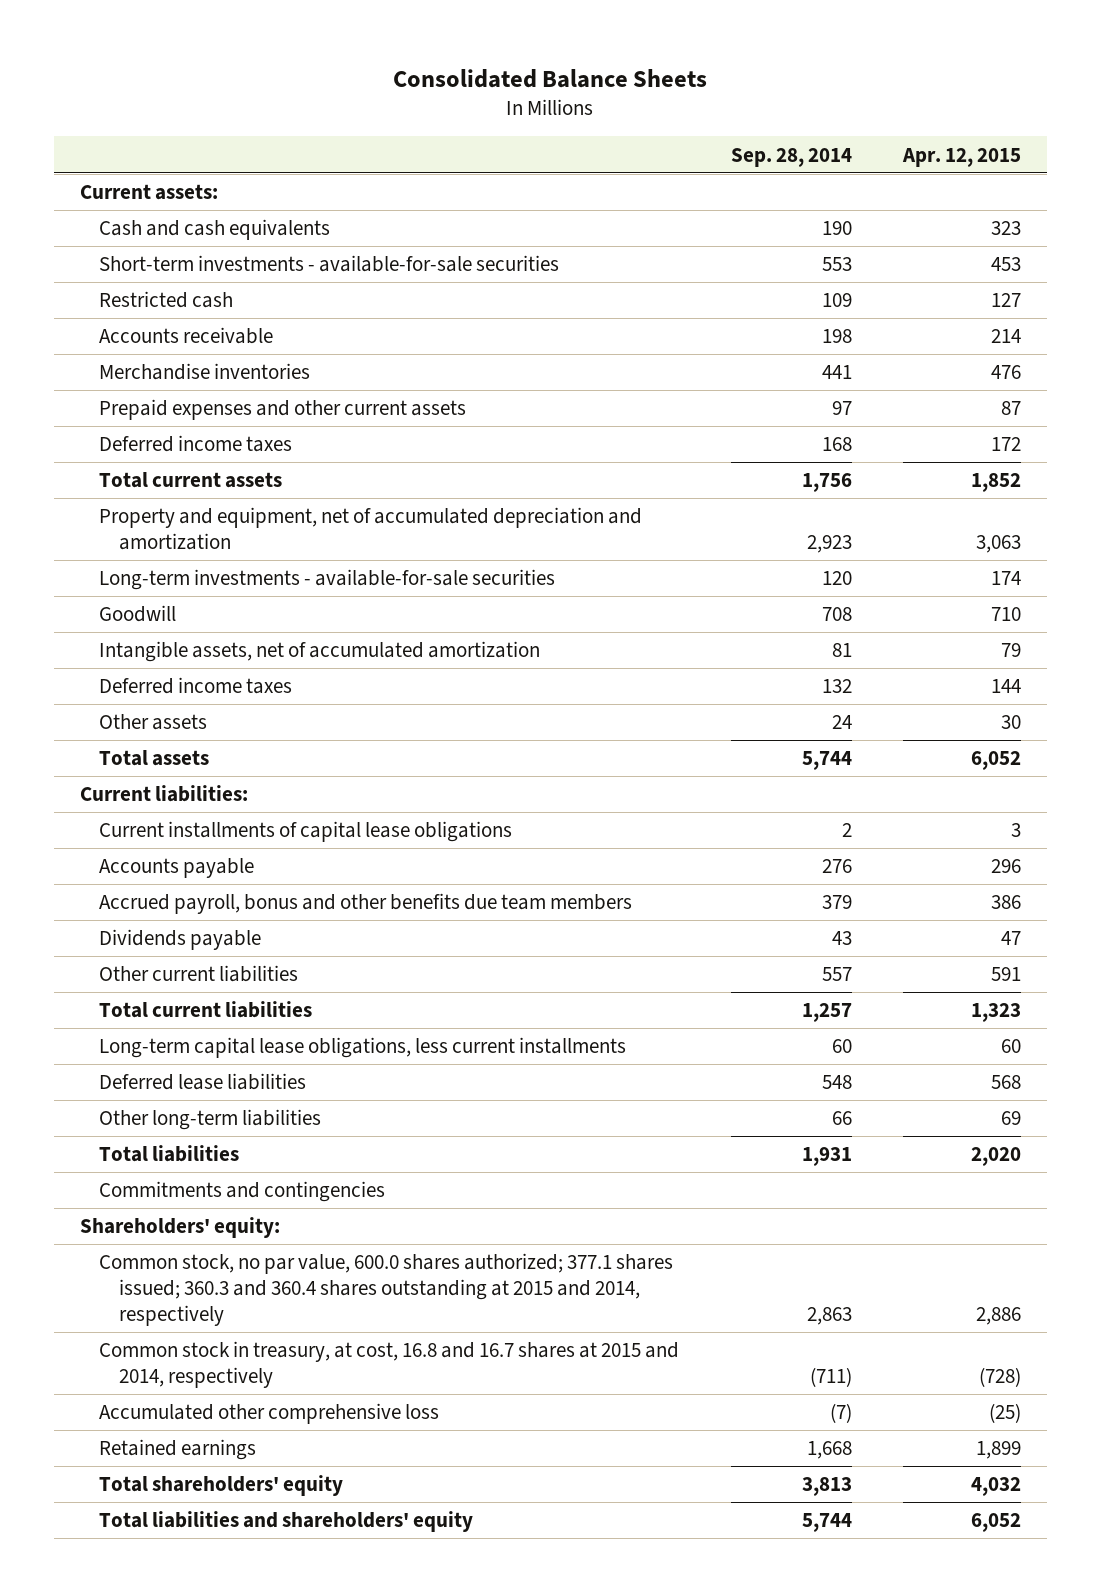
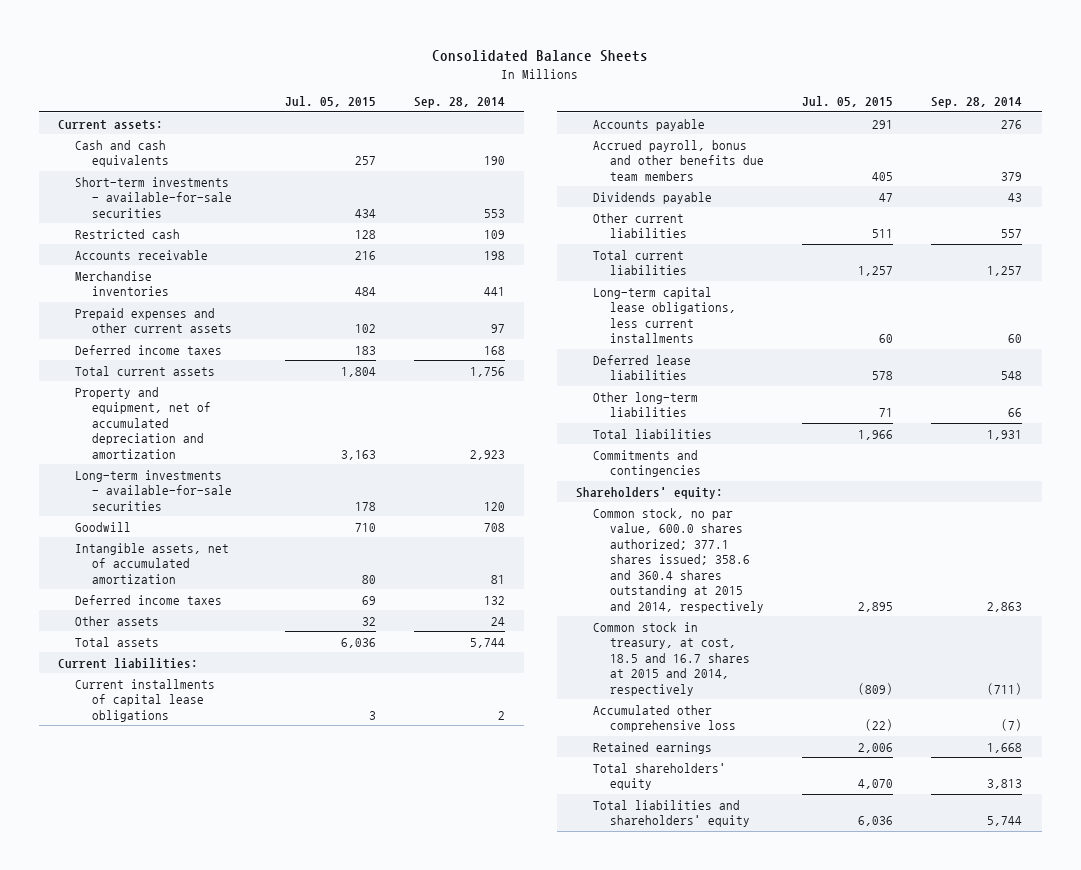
[902,147,1022,167] Apr. 12, 2015 -> none
none -> [284,96,376,108] Jul. 05, 2015
[99,1253,674,1326] Common stock, no par value, 600.0 shares authorized; 377.1 shares issued; 360.3 and 360.4 shares outstanding at 2015 and 2014, respectively -> [593,507,765,613] Common stock, no par value, 600.0 shares authorized; 377.1 shares issued; 358.6 and 360.4 shares outstanding at 2015 and 2014, respectively
[99,1341,680,1388] Common stock in treasury, at cost, 16.8 and 16.7 shares at 2015 and 2014, respectively -> [593,621,751,696] Common stock in treasury, at cost, 18.5 and 16.7 shares at 2015 and 2014, respectively

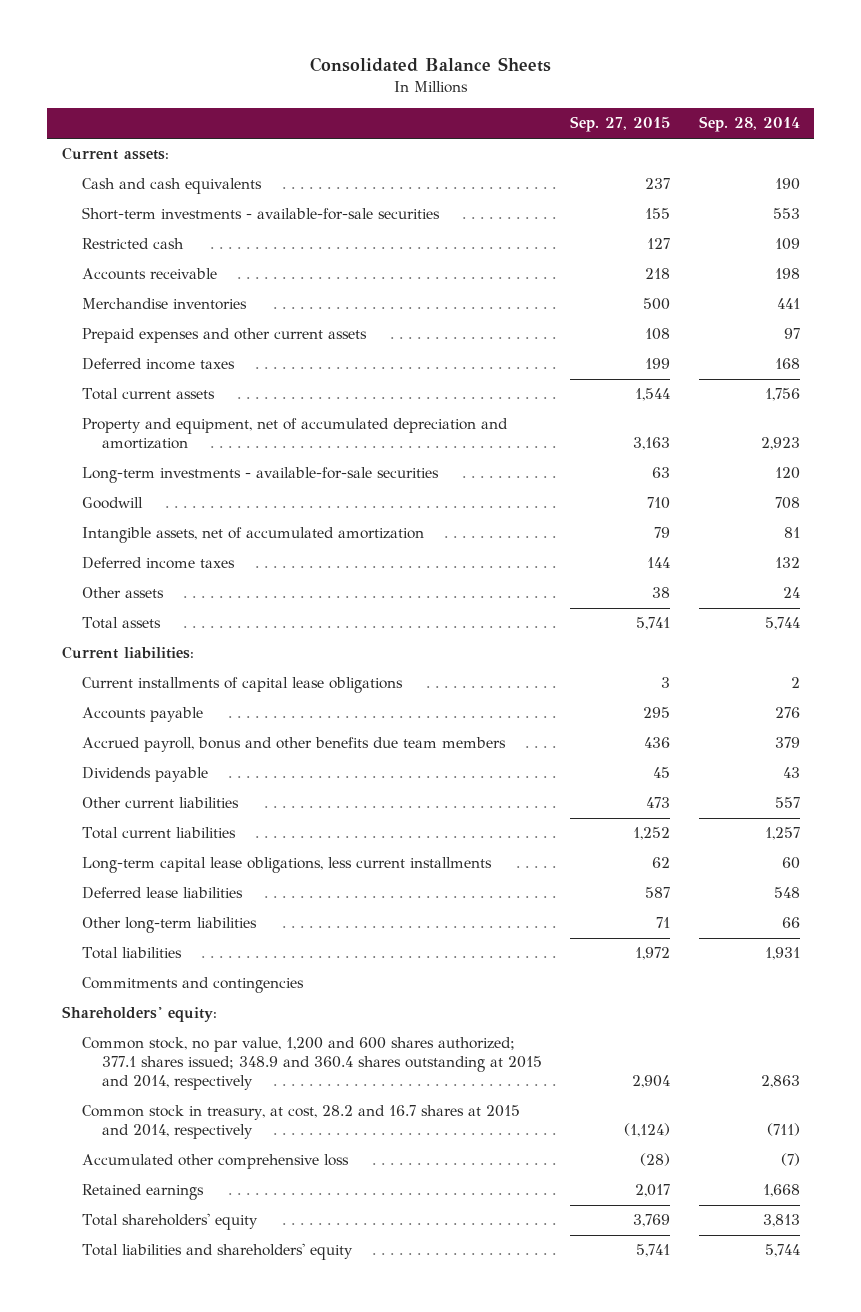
[284,96,376,108] Jul. 05, 2015 -> none
none -> [570,116,671,133] Sep. 27, 2015
[593,507,765,613] Common stock, no par value, 600.0 shares authorized; 377.1 shares issued; 358.6 and 360.4 shares outstanding at 2015 and 2014, respectively -> [81,1037,542,1091] Common stock, no par value, 1,200 and 600 shares authorized; 377.1 shares issued; 348.9 and 360.4 shares outstanding at 2015 and 2014, respectively
[593,621,751,696] Common stock in treasury, at cost, 18.5 and 16.7 shares at 2015 and 2014, respectively -> [81,1105,520,1140] Common stock in treasury, at cost, 28.2 and 16.7 shares at 2015 and 2014, respectively

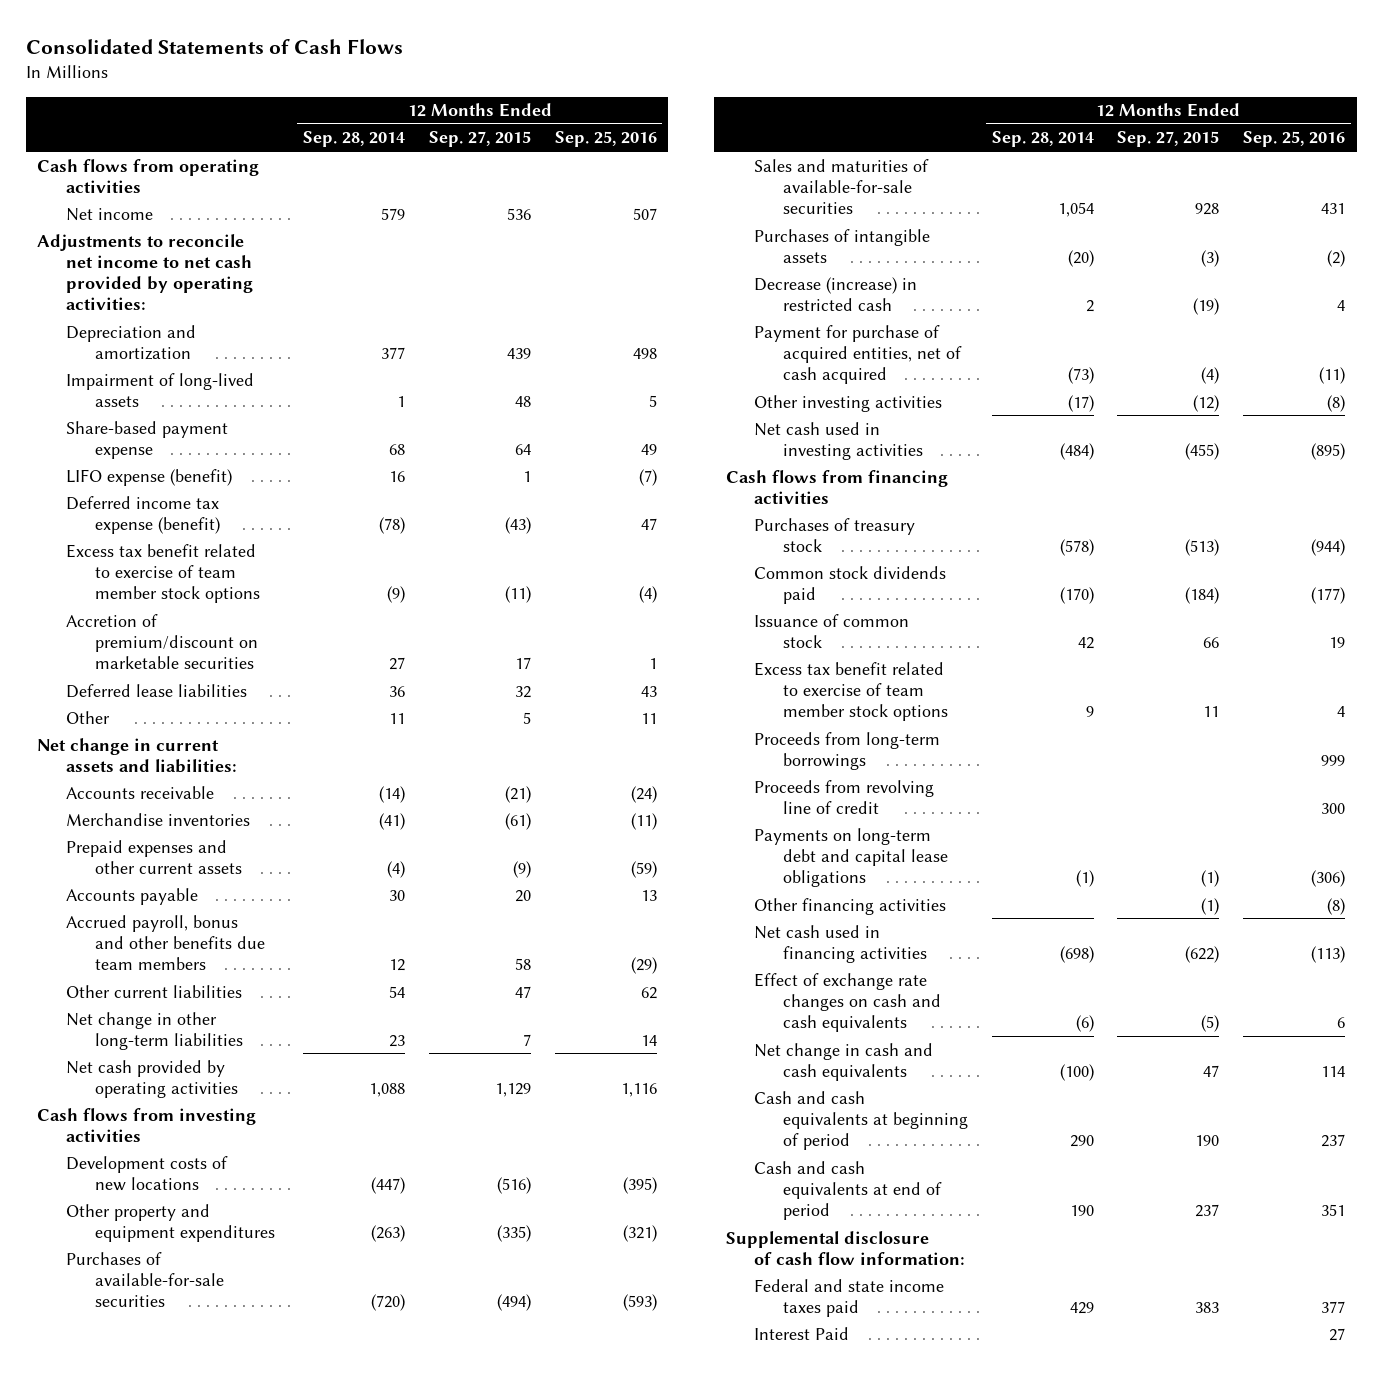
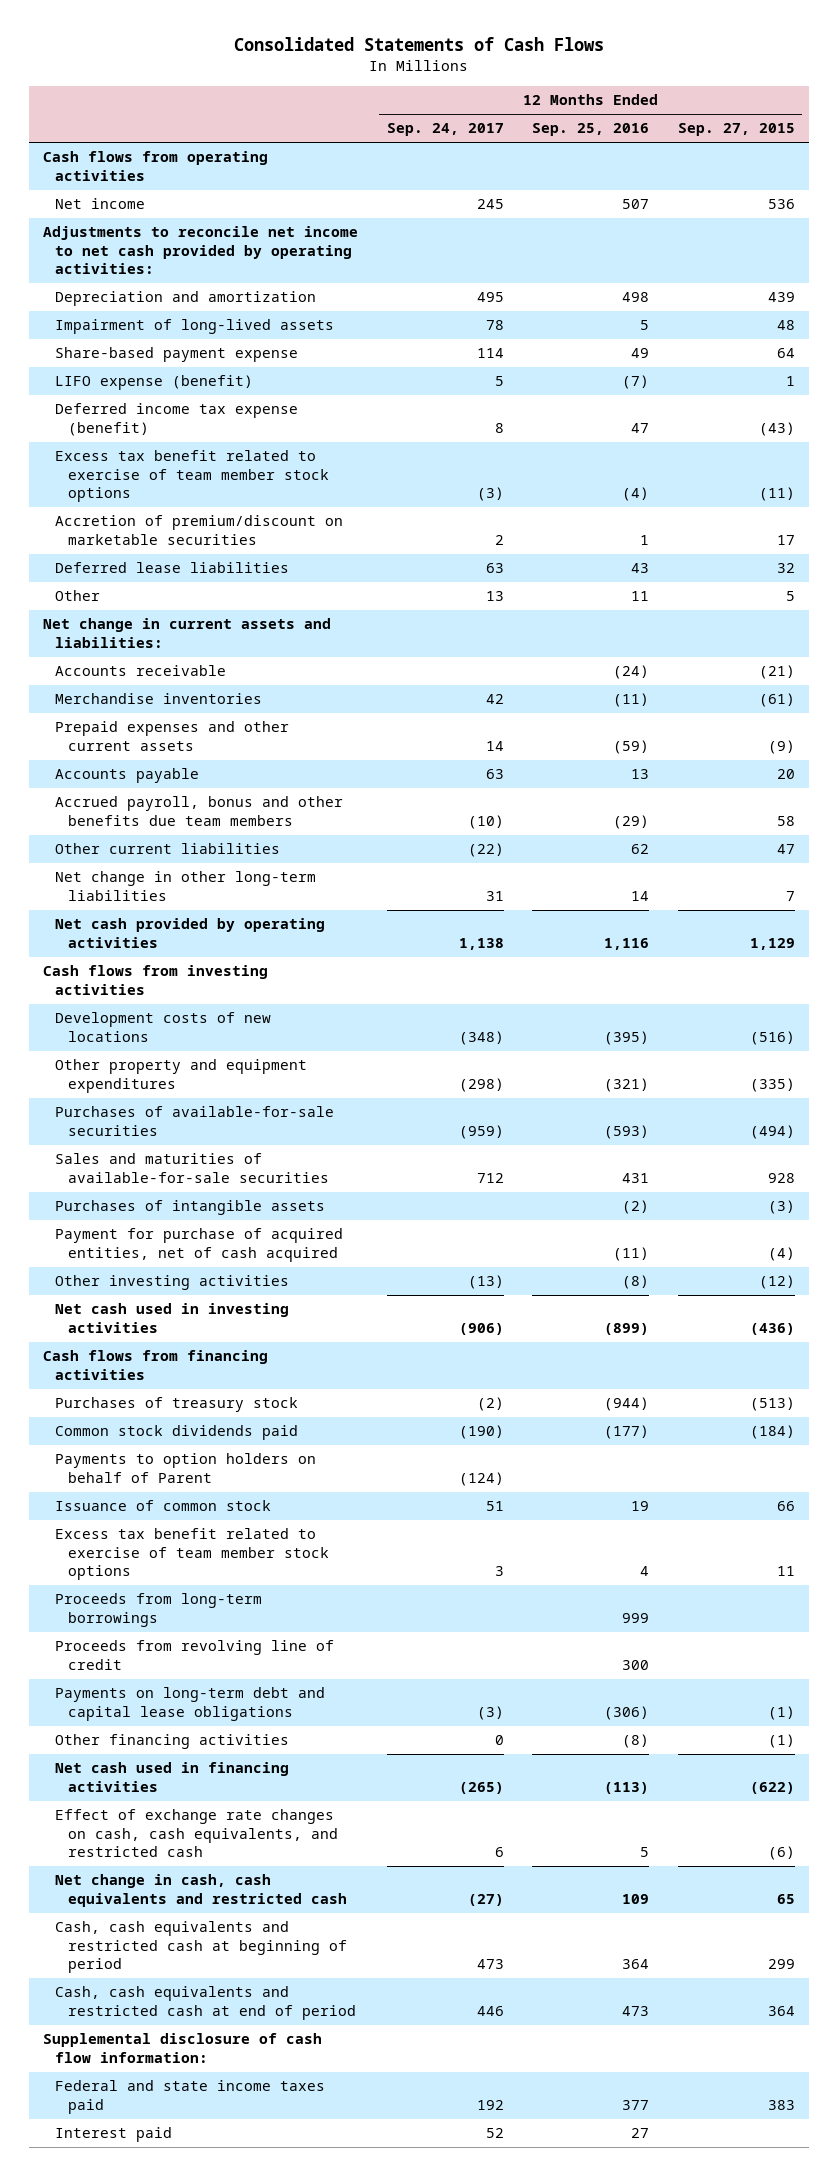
[303,131,406,148] Sep. 28, 2014 -> none
none -> [386,123,504,137] Sep. 24, 2017
[754,276,918,311] Decrease (increase) in restricted cash -> none
[1185,442,1220,460] (455) -> [750,1322,796,1335] (436)
[1310,442,1345,460] (895) -> [604,1322,650,1335] (899)
none -> [55,1453,317,1483] Payments to option holders on behalf of Parent
[754,972,941,1032] Effect of exchange rate changes on cash and cash equivalents -> [55,1809,338,1858] Effect of exchange rate changes on cash, cash equivalents, and restricted cash
[1201,1014,1220,1032] (5) -> [768,1846,796,1861] (6)
[1336,1016,1345,1028] 6 -> [640,1847,650,1858] 5
[754,1042,934,1081] Net change in cash and cash equivalents -> [55,1874,347,1907] Net change in cash, cash equivalents and restricted cash
[1203,1064,1220,1077] 47 -> [777,1893,796,1904] 65
[1320,1065,1345,1077] 114 -> [622,1893,650,1904] 109
[754,1090,968,1150] Cash and cash equivalents at beginning of period -> [55,1921,347,1974] Cash, cash equivalents and restricted cash at beginning of period
[1195,1134,1220,1146] 190 -> [768,1959,796,1970] 299
[1320,1133,1345,1147] 237 -> [622,1959,650,1970] 364
[754,1160,942,1220] Cash and cash equivalents at end of period -> [55,1986,356,2020] Cash, cash equivalents and restricted cash at end of period
[1195,1203,1220,1217] 237 -> [768,2005,796,2016] 364
[1320,1203,1345,1216] 351 -> [622,2005,650,2016] 473
[754,1326,850,1340] Interest Paid -> [55,2127,173,2143] Interest paid

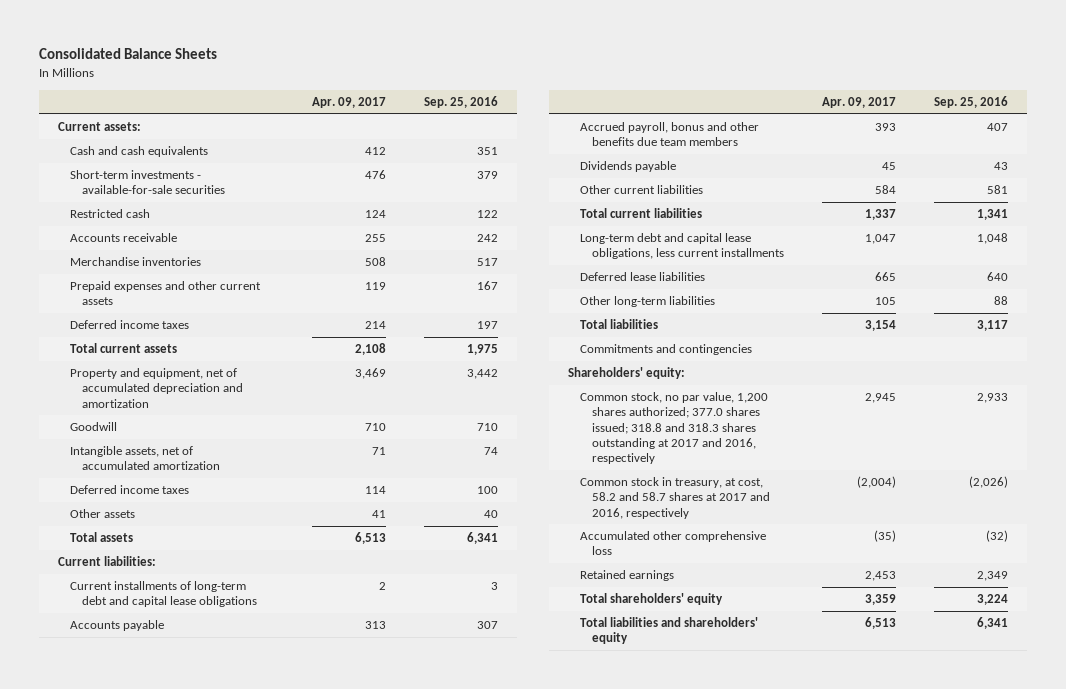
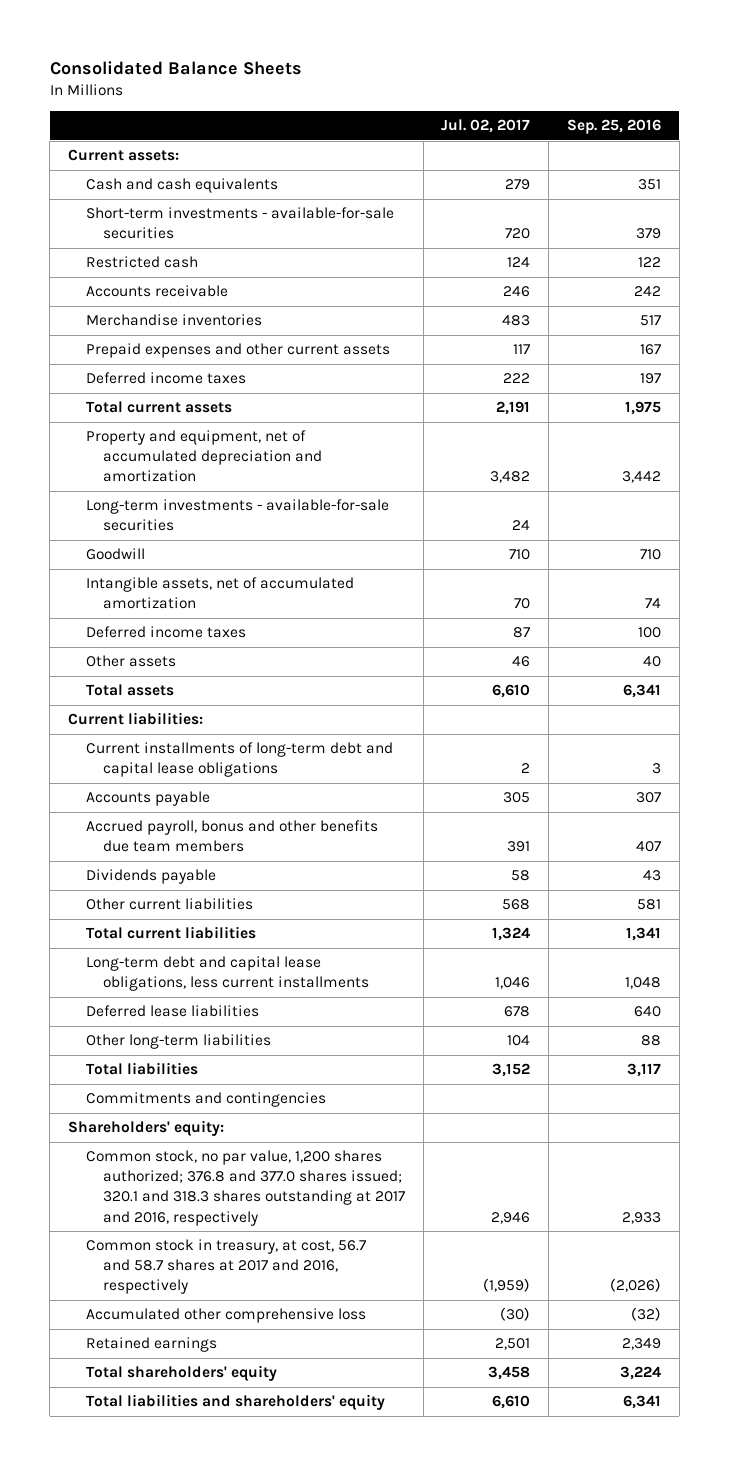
[311,96,386,108] Apr. 09, 2017 -> none
none -> [441,119,531,134] Jul. 02, 2017
none -> [85,499,389,532] Long-term investments - available-for-sale securities
[580,392,769,465] Common stock, no par value, 1,200 shares authorized; 377.0 shares issued; 318.8 and 318.3 shares outstanding at 2017 and 2016, respectively -> [85,1150,406,1226] Common stock, no par value, 1,200 shares authorized; 376.8 and 377.0 shares issued; 320.1 and 318.3 shares outstanding at 2017 and 2016, respectively
[580,477,770,519] Common stock in treasury, at cost, 58.2 and 58.7 shares at 2017 and 2016, respectively -> [85,1239,366,1295] Common stock in treasury, at cost, 56.7 and 58.7 shares at 2017 and 2016, respectively

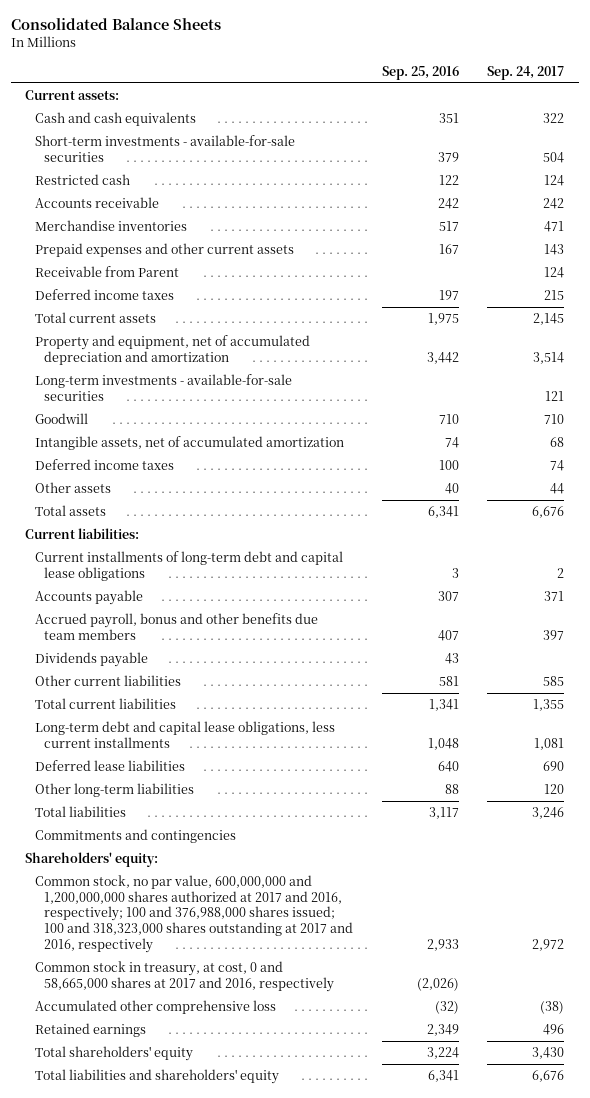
[441,119,531,134] Jul. 02, 2017 -> none
none -> [487,65,565,80] Sep. 24, 2017
none -> [34,266,179,278] Receivable from Parent
[85,1150,406,1226] Common stock, no par value, 1,200 shares authorized; 376.8 and 377.0 shares issued; 320.1 and 318.3 shares outstanding at 2017 and 2016, respectively -> [34,875,354,953] Common stock, no par value, 600,000,000 and 1,200,000,000 shares authorized at 2017 and 2016, respectively; 100 and 376,988,000 shares issued; 100 and 318,323,000 shares outstanding at 2017 and 2016, respectively
[85,1239,366,1295] Common stock in treasury, at cost, 56.7 and 58.7 shares at 2017 and 2016, respectively -> [34,961,335,992] Common stock in treasury, at cost, 0 and 58,665,000 shares at 2017 and 2016, respectively

